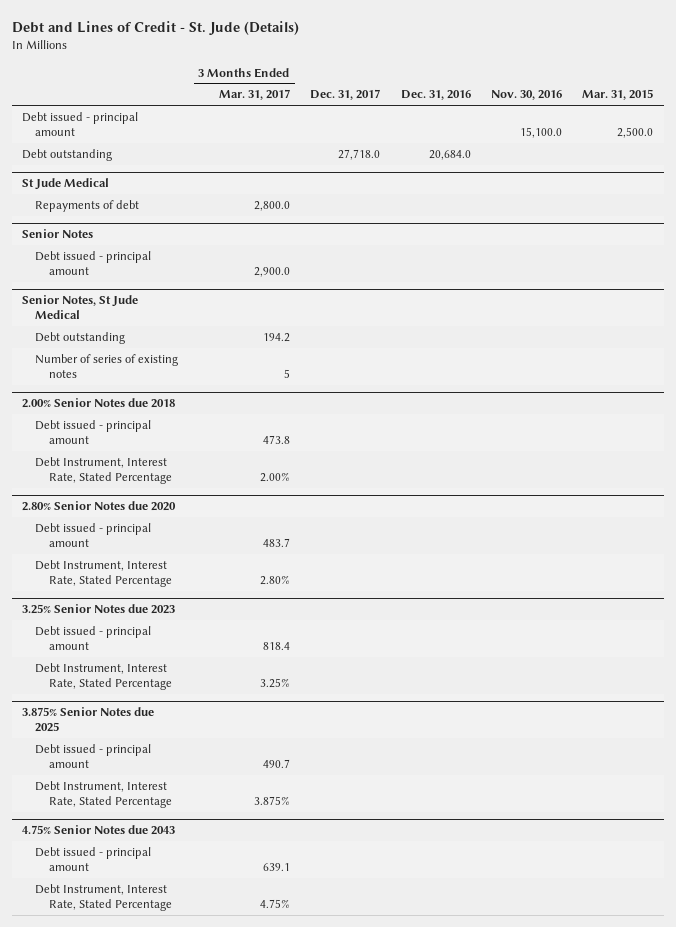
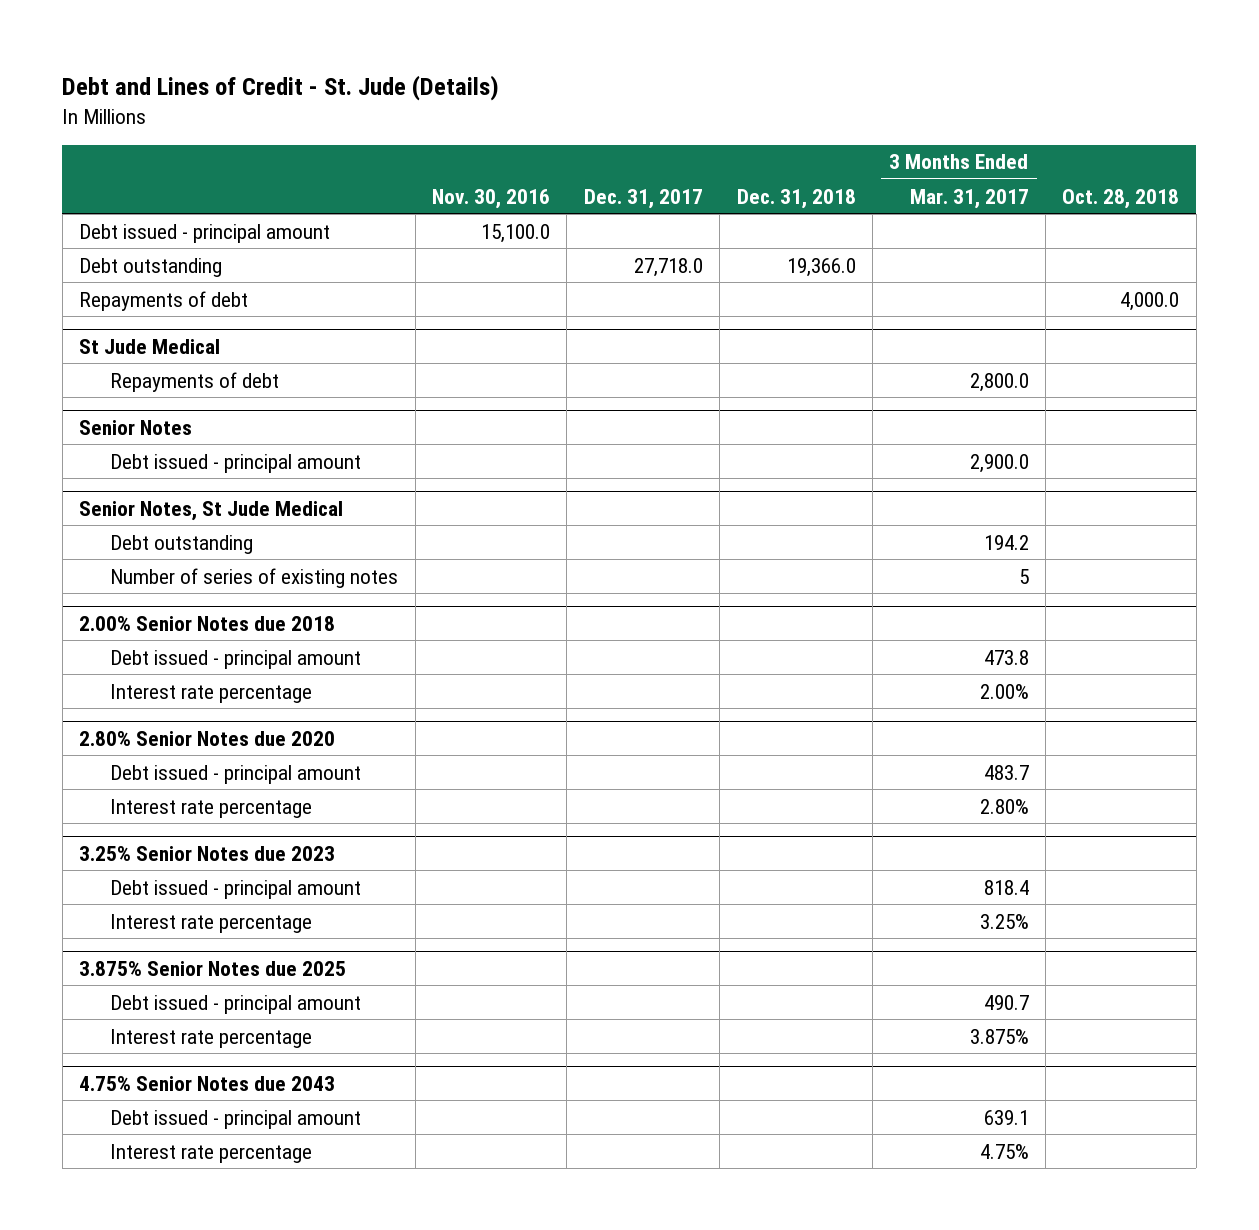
[400,90,471,101] Dec. 31, 2016 -> none
[582,89,654,101] Mar. 31, 2015 -> none
none -> [736,188,856,209] Dec. 31, 2018
none -> [1062,188,1180,209] Oct. 28, 2018
none -> [79,290,249,311] Repayments of debt
[35,457,172,484] Debt Instrument, Interest Rate, Stated Percentage -> [110,683,313,703] Interest rate percentage
[35,560,172,587] Debt Instrument, Interest Rate, Stated Percentage -> [110,798,313,818] Interest rate percentage
[35,663,172,690] Debt Instrument, Interest Rate, Stated Percentage -> [110,913,313,933] Interest rate percentage
[35,781,172,808] Debt Instrument, Interest Rate, Stated Percentage -> [110,1028,313,1048] Interest rate percentage
[35,884,172,911] Debt Instrument, Interest Rate, Stated Percentage -> [110,1143,313,1163] Interest rate percentage

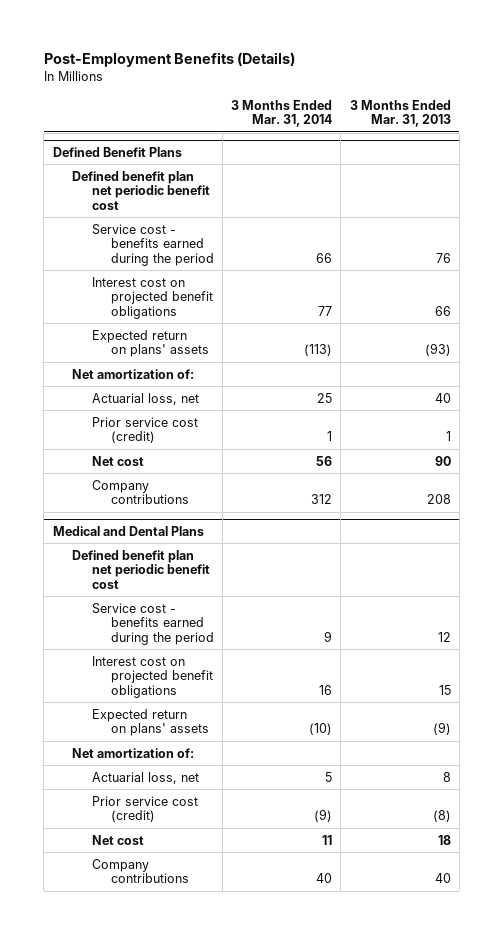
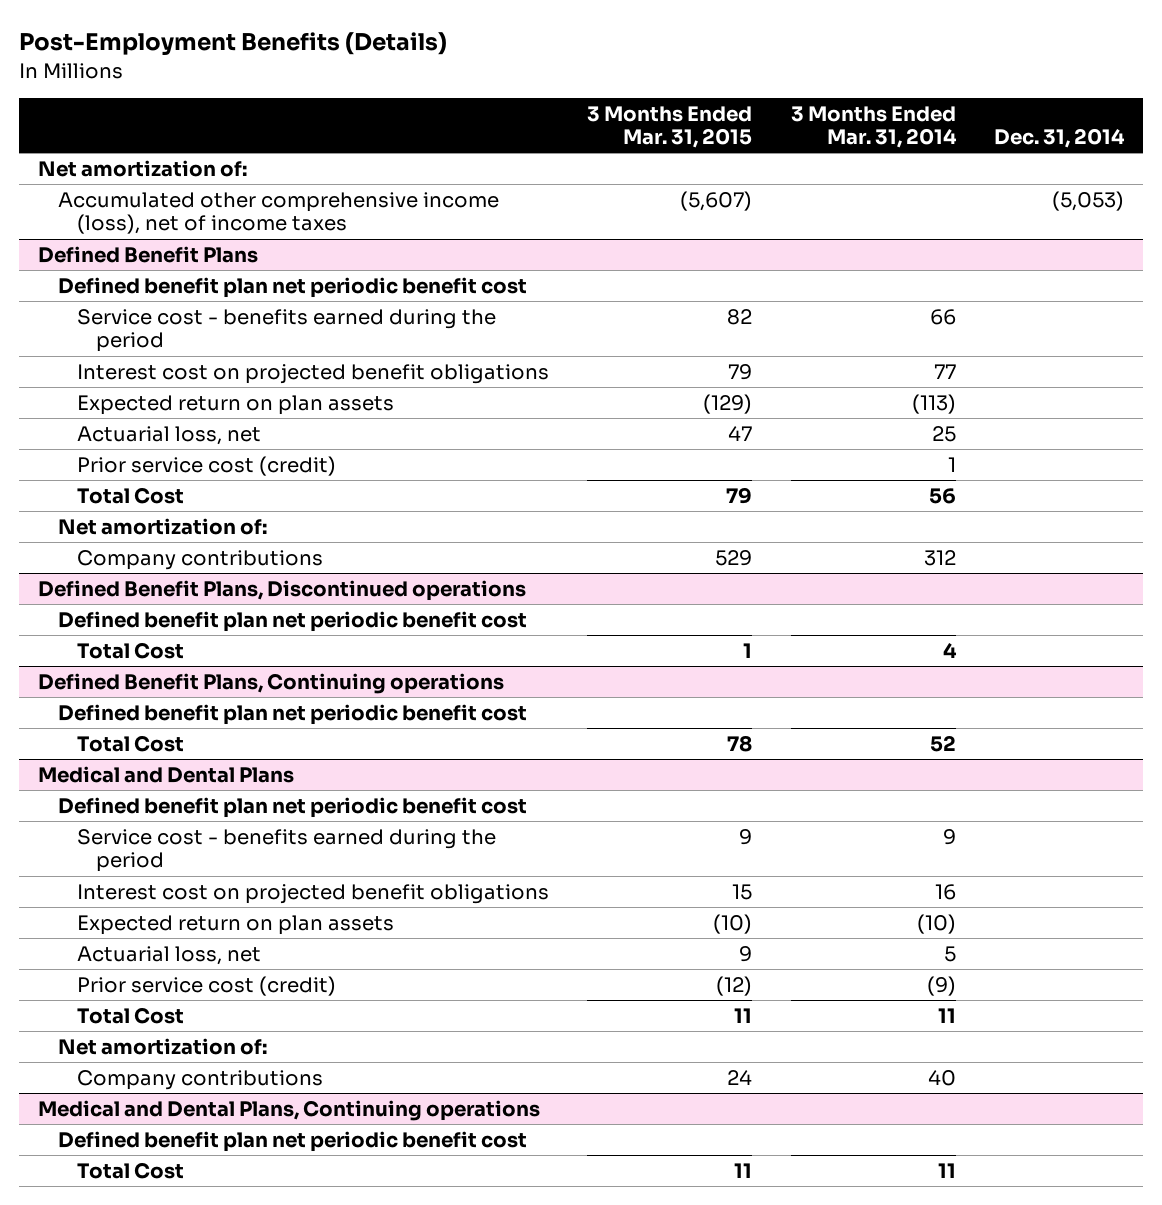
[349,99,451,128] 3 Months Ended Mar. 31, 2013 -> none
none -> [587,105,753,149] 3 Months Ended Mar. 31, 2015
none -> [994,128,1126,149] Dec. 31, 2014
none -> [38,160,248,178] Net amortization of:
none -> [57,192,499,235] Accumulated other comprehensive income (loss), net of income taxes
[91,329,210,358] Expected return on plans' assets -> [76,395,394,416] Expected return on plan assets
[91,455,144,466] Net cost -> [76,487,184,505] Total Cost
[72,368,195,379] Net amortization of: -> [57,518,267,536] Net amortization of:
none -> [38,580,527,602] Defined Benefit Plans, Discontinued operations
none -> [57,611,527,633] Defined benefit plan net periodic benefit cost
none -> [76,642,184,660] Total Cost
none -> [38,673,505,695] Defined Benefit Plans, Continuing operations
none -> [57,704,527,726] Defined benefit plan net periodic benefit cost
none -> [76,735,184,753] Total Cost
[91,708,210,737] Expected return on plans' assets -> [76,915,394,936] Expected return on plan assets
[91,834,144,845] Net cost -> [76,1007,184,1025] Total Cost
[72,747,195,758] Net amortization of: -> [57,1038,267,1056] Net amortization of:
none -> [38,1100,541,1122] Medical and Dental Plans, Continuing operations
none -> [57,1131,527,1153] Defined benefit plan net periodic benefit cost
none -> [76,1162,184,1180] Total Cost

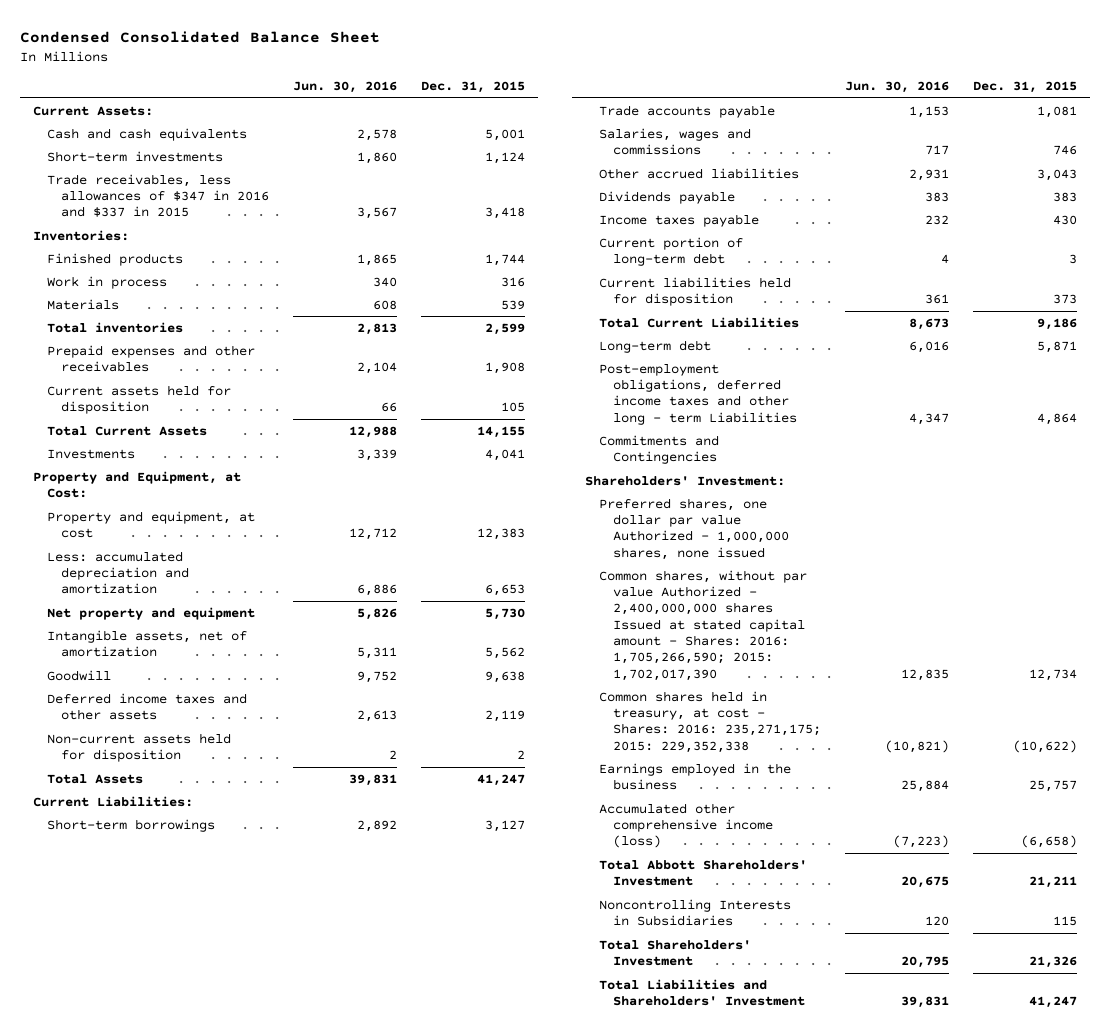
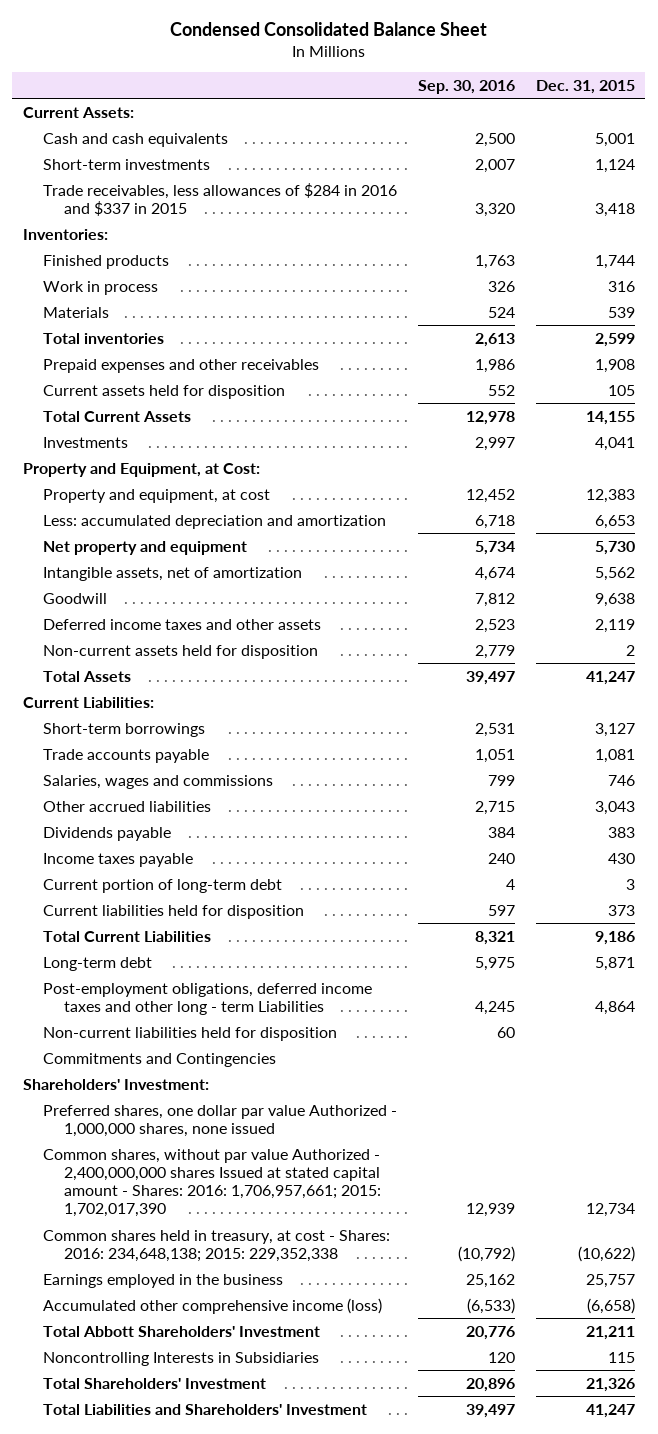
[293,81,398,94] Jun. 30, 2016 -> none
none -> [418,79,516,94] Sep. 30, 2016
[46,173,269,218] Trade receivables, less allowances of $347 in 2016 and $337 in 2015 -> [43,182,398,216] Trade receivables, less allowances of $284 in 2016 and $337 in 2015
none -> [43,1026,338,1041] Non-current liabilities held for disposition
[598,569,807,681] Common shares, without par value Authorized - 2,400,000,000 shares Issued at stated capital amount - Shares: 2016: 1,705,266,590; 2015: 1,702,017,390 -> [43,1148,381,1218] Common shares, without par value Authorized - 2,400,000,000 shares Issued at stated capital amount - Shares: 2016: 1,706,957,661; 2015: 1,702,017,390
[598,690,821,753] Common shares held in treasury, at cost - Shares: 2016: 235,271,175; 2015: 229,352,338 -> [43,1229,391,1262] Common shares held in treasury, at cost - Shares: 2016: 234,648,138; 2015: 229,352,338

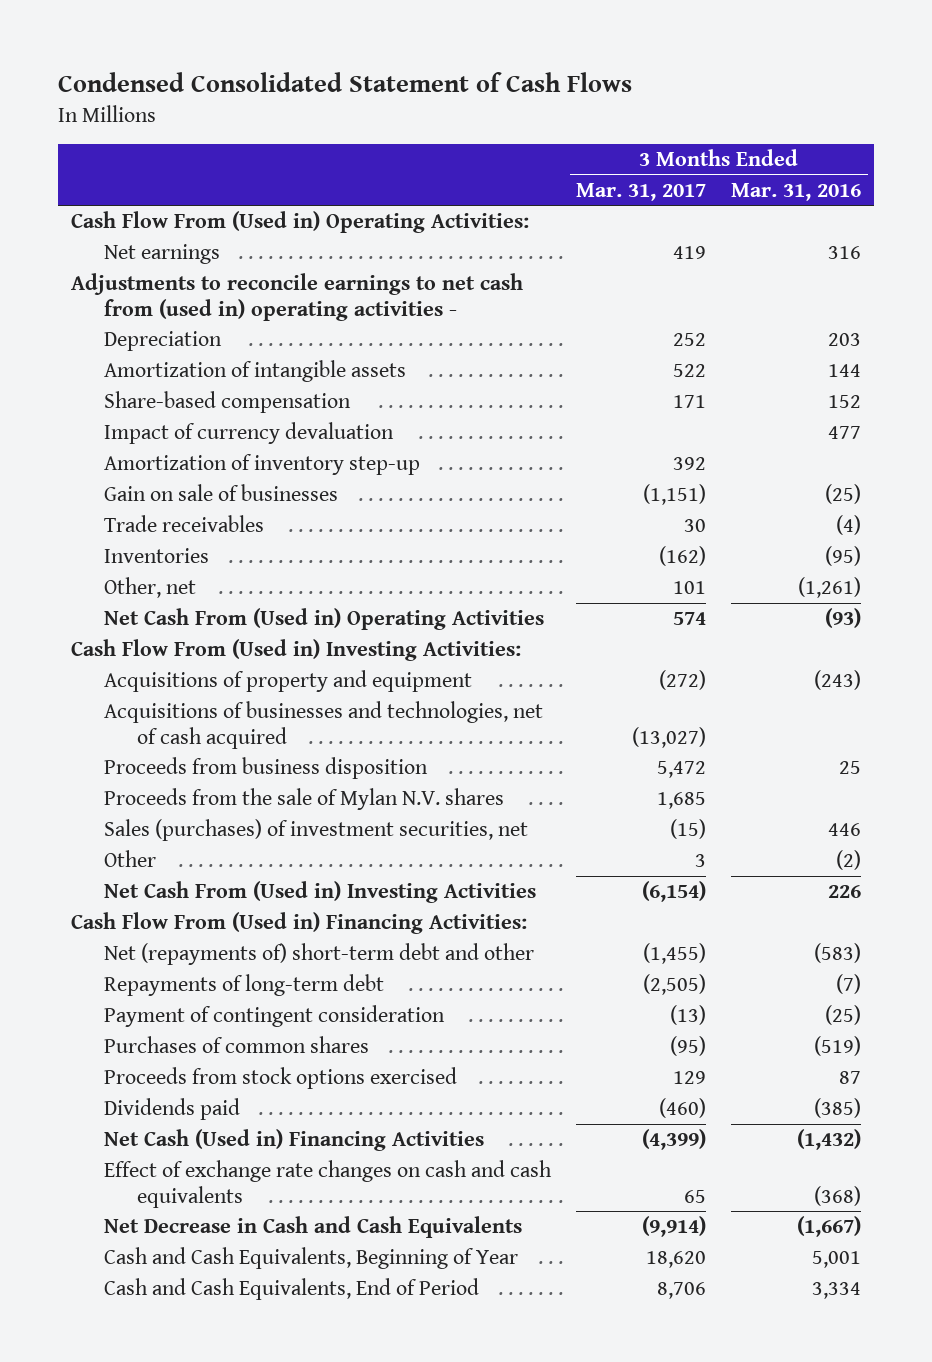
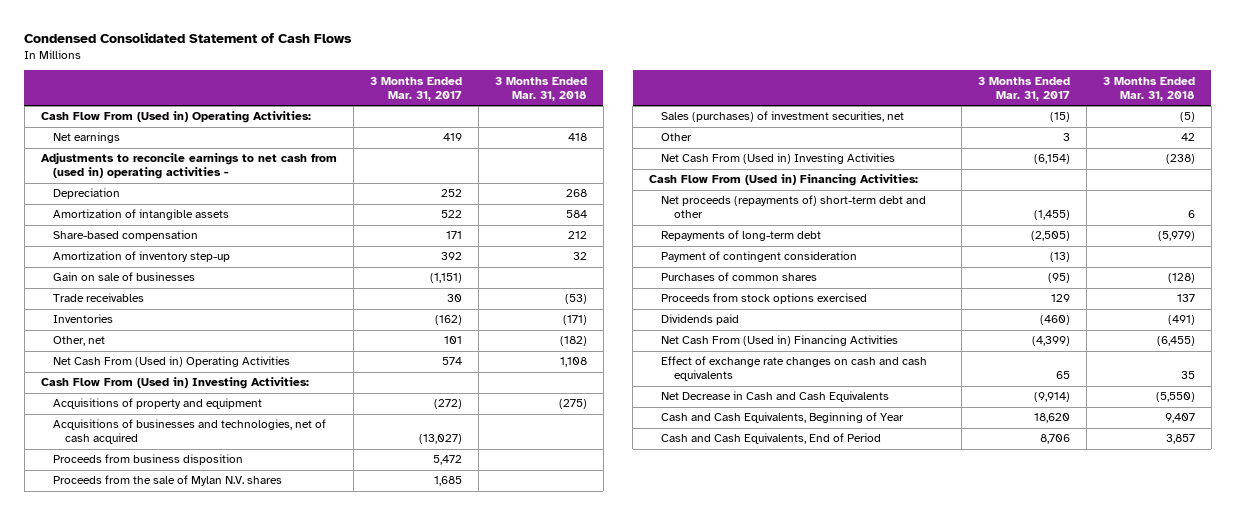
[731,182,862,201] Mar. 31, 2016 -> none
none -> [494,76,587,101] 3 Months Ended Mar. 31, 2018
[103,422,394,445] Impact of currency devaluation -> none
[103,943,534,966] Net (repayments of) short-term debt and other -> [661,195,927,219] Net proceeds (repayments of) short-term debt and other
[103,1129,484,1152] Net Cash (Used in) Financing Activities -> [661,335,899,347] Net Cash From (Used in) Financing Activities

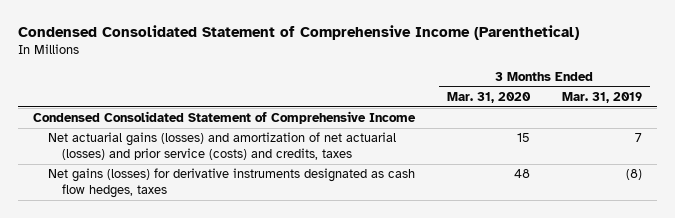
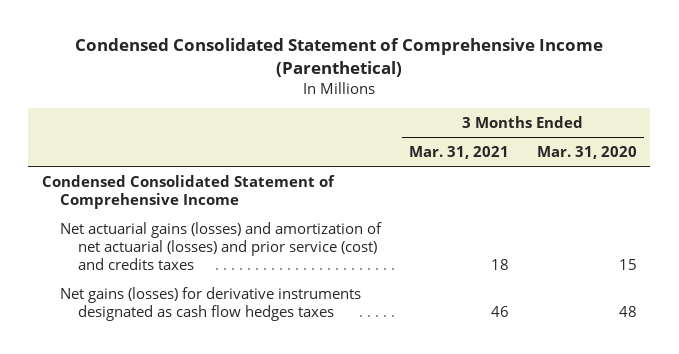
[561,92,642,104] Mar. 31, 2019 -> none
none -> [408,145,509,159] Mar. 31, 2021
[47,132,396,161] Net actuarial gains (losses) and amortization of net actuarial (losses) and prior service (costs) and credits, taxes -> [60,221,383,270] Net actuarial gains (losses) and amortization of net actuarial (losses) and prior service (cost) and credits taxes
[47,168,415,199] Net gains (losses) for derivative instruments designated as cash flow hedges, taxes -> [60,286,362,321] Net gains (losses) for derivative instruments designated as cash flow hedges taxes

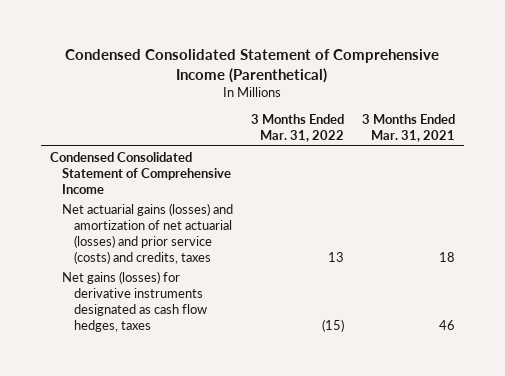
[536,145,637,159] Mar. 31, 2020 -> none
none -> [250,114,344,143] 3 Months Ended Mar. 31, 2022
[60,221,383,270] Net actuarial gains (losses) and amortization of net actuarial (losses) and prior service (cost) and credits taxes -> [61,202,233,264] Net actuarial gains (losses) and amortization of net actuarial (losses) and prior service (costs) and credits, taxes
[60,286,362,321] Net gains (losses) for derivative instruments designated as cash flow hedges taxes -> [61,270,208,332] Net gains (losses) for derivative instruments designated as cash flow hedges, taxes

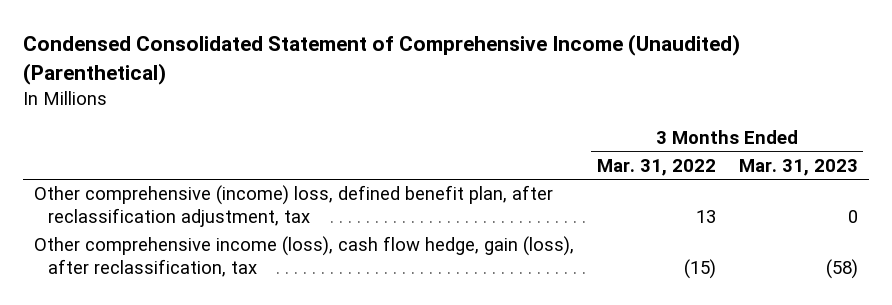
[65,49,440,84] Condensed Consolidated Statement of Comprehensive Income (Parenthetical) -> [22,34,740,86] Condensed Consolidated Statement of Comprehensive Income (Unaudited) (Parenthetical)
[361,114,455,143] 3 Months Ended Mar. 31, 2021 -> none
none -> [738,158,858,176] Mar. 31, 2023
[49,151,231,194] Condensed Consolidated Statement of Comprehensive Income -> none
[61,202,233,264] Net actuarial gains (losses) and amortization of net actuarial (losses) and prior service (costs) and credits, taxes -> [34,185,554,228] Other comprehensive (income) loss, defined benefit plan, after reclassification adjustment, tax
[61,270,208,332] Net gains (losses) for derivative instruments designated as cash flow hedges, taxes -> [34,236,575,278] Other comprehensive income (loss), cash flow hedge, gain (loss), after reclassification, tax

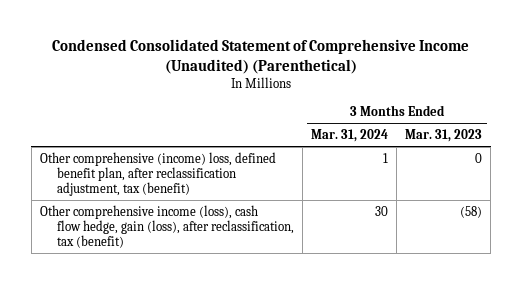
[596,158,716,176] Mar. 31, 2022 -> none
none -> [310,129,388,143] Mar. 31, 2024
[34,185,554,228] Other comprehensive (income) loss, defined benefit plan, after reclassification adjustment, tax -> [39,151,276,197] Other comprehensive (income) loss, defined benefit plan, after reclassification adjustment, tax (benefit)
[34,236,575,278] Other comprehensive income (loss), cash flow hedge, gain (loss), after reclassification, tax -> [39,204,294,249] Other comprehensive income (loss), cash flow hedge, gain (loss), after reclassification, tax (benefit)

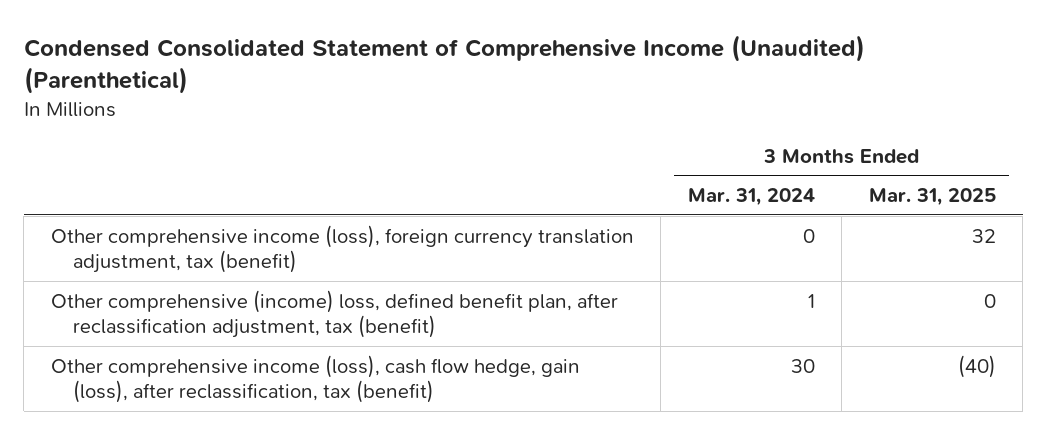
[405,129,483,143] Mar. 31, 2023 -> none
none -> [868,188,996,207] Mar. 31, 2025
none -> [50,224,634,273] Other comprehensive income (loss), foreign currency translation adjustment, tax (benefit)

